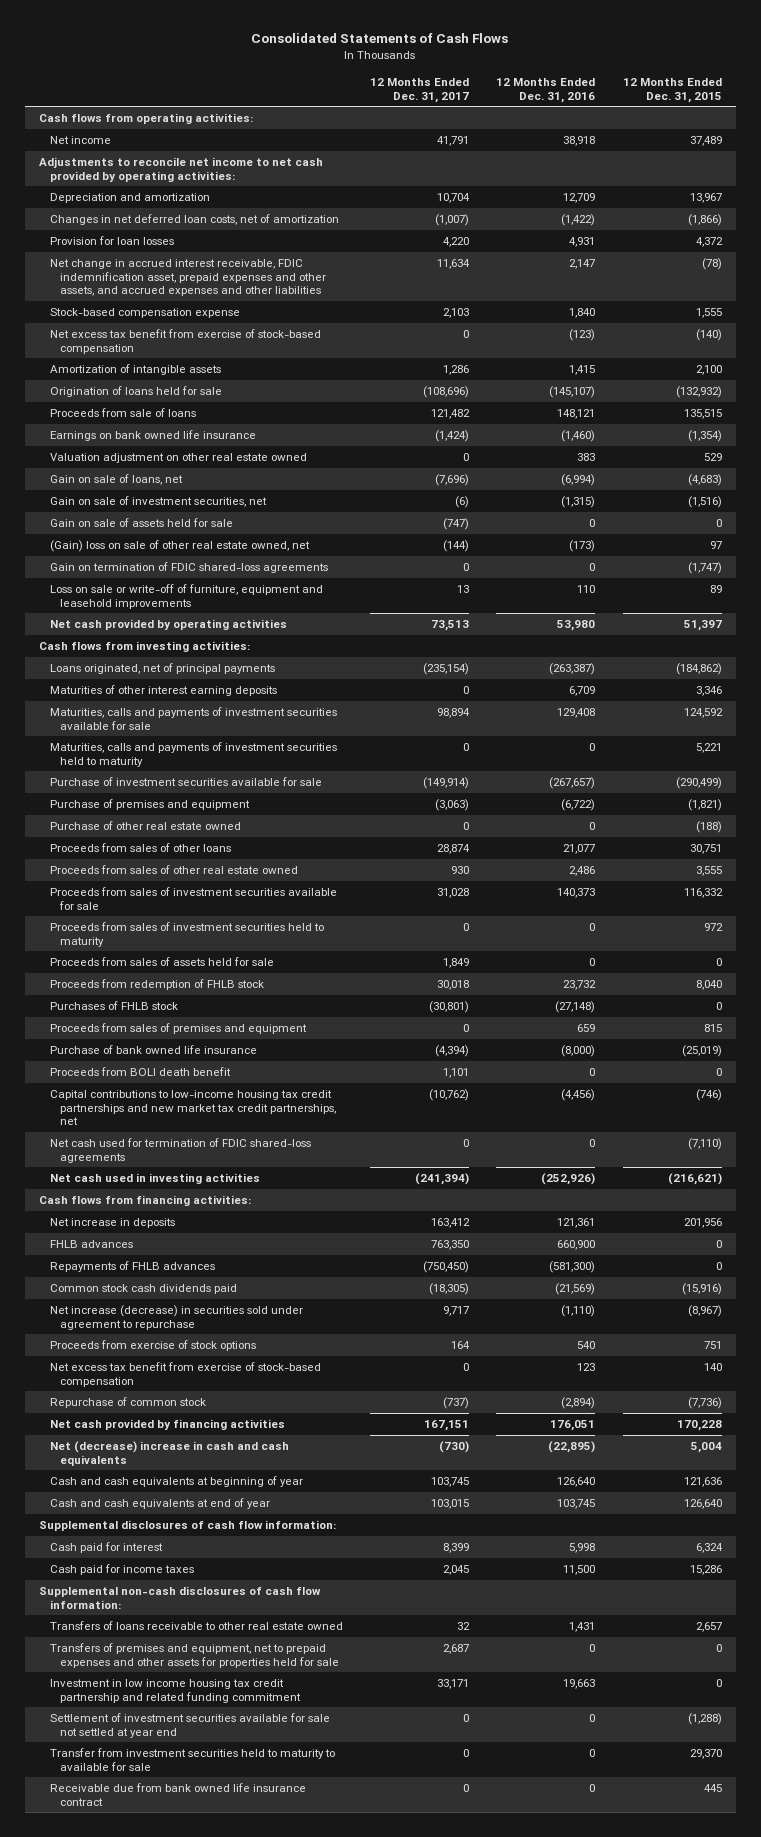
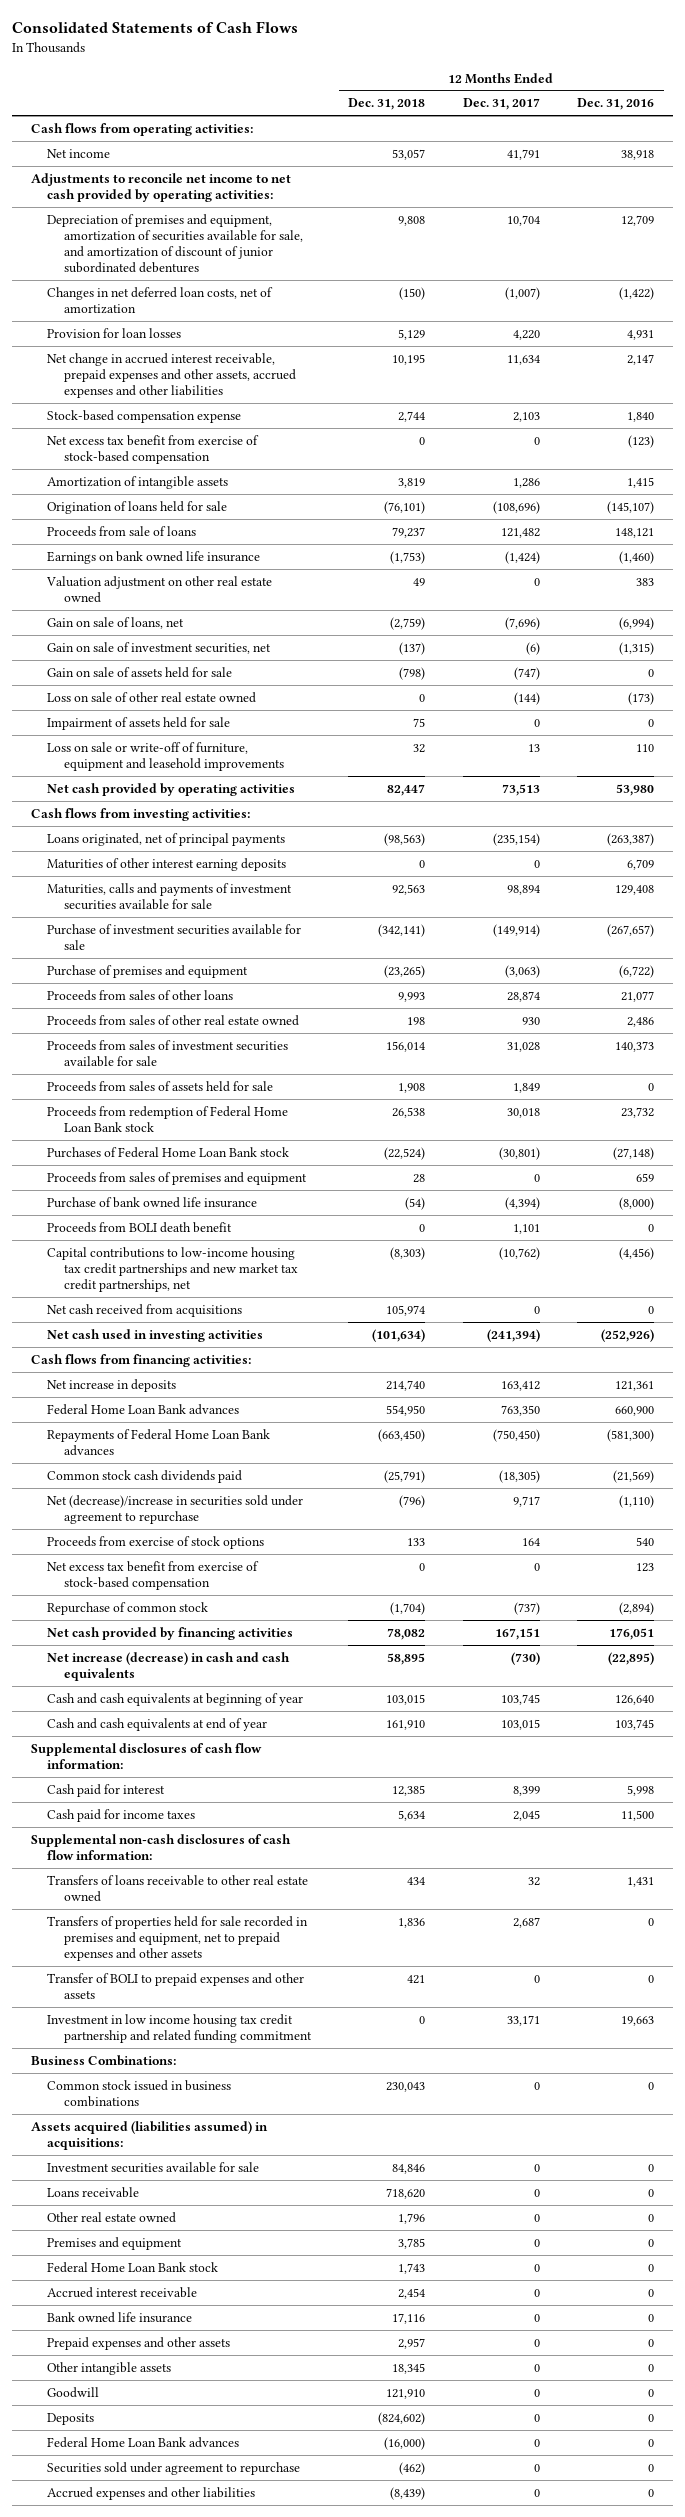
[622,77,722,103] 12 Months Ended Dec. 31, 2015 -> none
none -> [348,98,426,111] Dec. 31, 2018
[49,193,210,204] Depreciation and amortization -> [47,213,303,273] Depreciation of premises and equipment, amortization of securities available for sale, and amortization of discount of junior subordinated debentures
[49,259,327,297] Net change in accrued interest receivable, FDIC indemnification asset, prepaid expenses and other assets, and accrued expenses and other liabilities -> [47,352,296,398] Net change in accrued interest receivable, prepaid expenses and other assets, accrued expenses and other liabilities
[49,562,328,574] Gain on termination of FDIC shared-loss agreements -> none
[49,540,310,553] (Gain) loss on sale of other real estate owned, net -> [47,691,257,703] Loss on sale of other real estate owned
none -> [47,716,231,730] Impairment of assets held for sale
[49,742,337,767] Maturities, calls and payments of investment securities held to maturity -> none
[49,821,241,831] Purchase of other real estate owned -> none
[49,922,324,947] Proceeds from sales of investment securities held to maturity -> none
[49,979,264,991] Proceeds from redemption of FHLB stock -> [47,1105,289,1132] Proceeds from redemption of Federal Home Loan Bank stock
[49,1001,178,1011] Purchases of FHLB stock -> [47,1146,290,1158] Purchases of Federal Home Loan Bank stock
[49,1138,311,1163] Net cash used for termination of FDIC shared-loss agreements -> none
none -> [47,1303,243,1317] Net cash received from acquisitions
[49,1240,133,1249] FHLB advances -> [47,1403,240,1415] Federal Home Loan Bank advances
[49,1261,215,1273] Repayments of FHLB advances -> [47,1428,271,1456] Repayments of Federal Home Loan Bank advances
[49,1305,303,1330] Net increase (decrease) in securities sold under agreement to repurchase -> [47,1494,304,1524] Net (decrease)/increase in securities sold under agreement to repurchase
[49,1441,289,1466] Net (decrease) increase in cash and cash equivalents -> [47,1651,291,1681] Net increase (decrease) in cash and cash equivalents
[49,1643,340,1668] Transfers of premises and equipment, net to prepaid expenses and other assets for properties held for sale -> [47,1915,309,1961] Transfers of properties held for sale recorded in premises and equipment, net to prepaid expenses and other assets
none -> [47,1972,305,1999] Transfer of BOLI to prepaid expenses and other assets
[49,1713,330,1738] Settlement of investment securities available for sale not settled at year end -> none
none -> [30,2054,176,2066] Business Combinations:
none -> [47,2079,232,2107] Common stock issued in business combinations
none -> [30,2120,268,2150] Assets acquired (liabilities assumed) in acquisitions:
[49,1748,335,1771] Transfer from investment securities held to maturity to available for sale -> [47,2161,260,2173] Investment securities available for sale
none -> [47,2186,140,2198] Loans receivable
none -> [47,2211,177,2223] Other real estate owned
none -> [47,2236,183,2250] Premises and equipment
none -> [47,2261,219,2273] Federal Home Loan Bank stock
none -> [47,2286,198,2298] Accrued interest receivable
[49,1783,306,1806] Receivable due from bank owned life insurance contract -> [47,2311,193,2323] Bank owned life insurance
none -> [47,2336,231,2350] Prepaid expenses and other assets
none -> [47,2361,172,2375] Other intangible assets
none -> [47,2386,100,2398] Goodwill
none -> [47,2412,95,2425] Deposits
none -> [47,2436,240,2448] Federal Home Loan Bank advances
none -> [47,2461,301,2475] Securities sold under agreement to repurchase
none -> [47,2486,256,2500] Accrued expenses and other liabilities

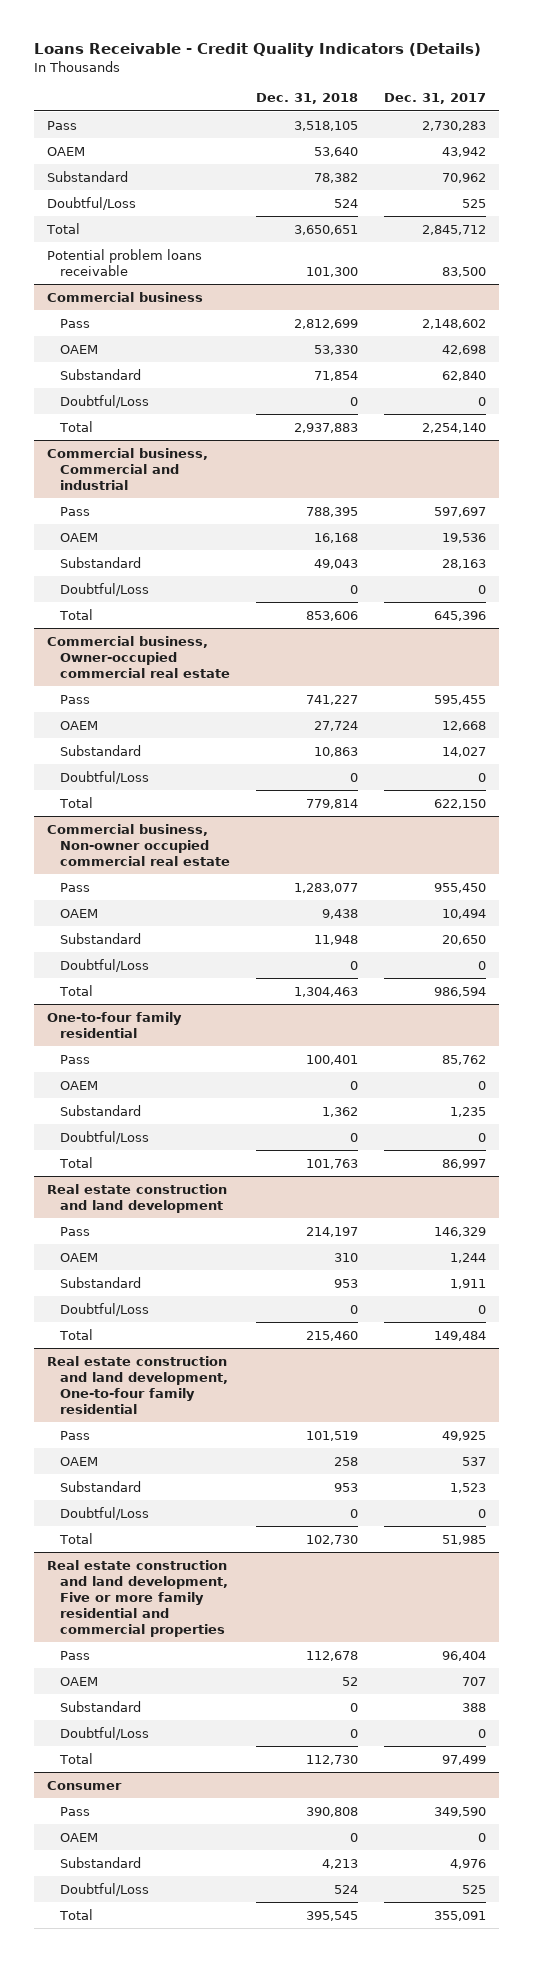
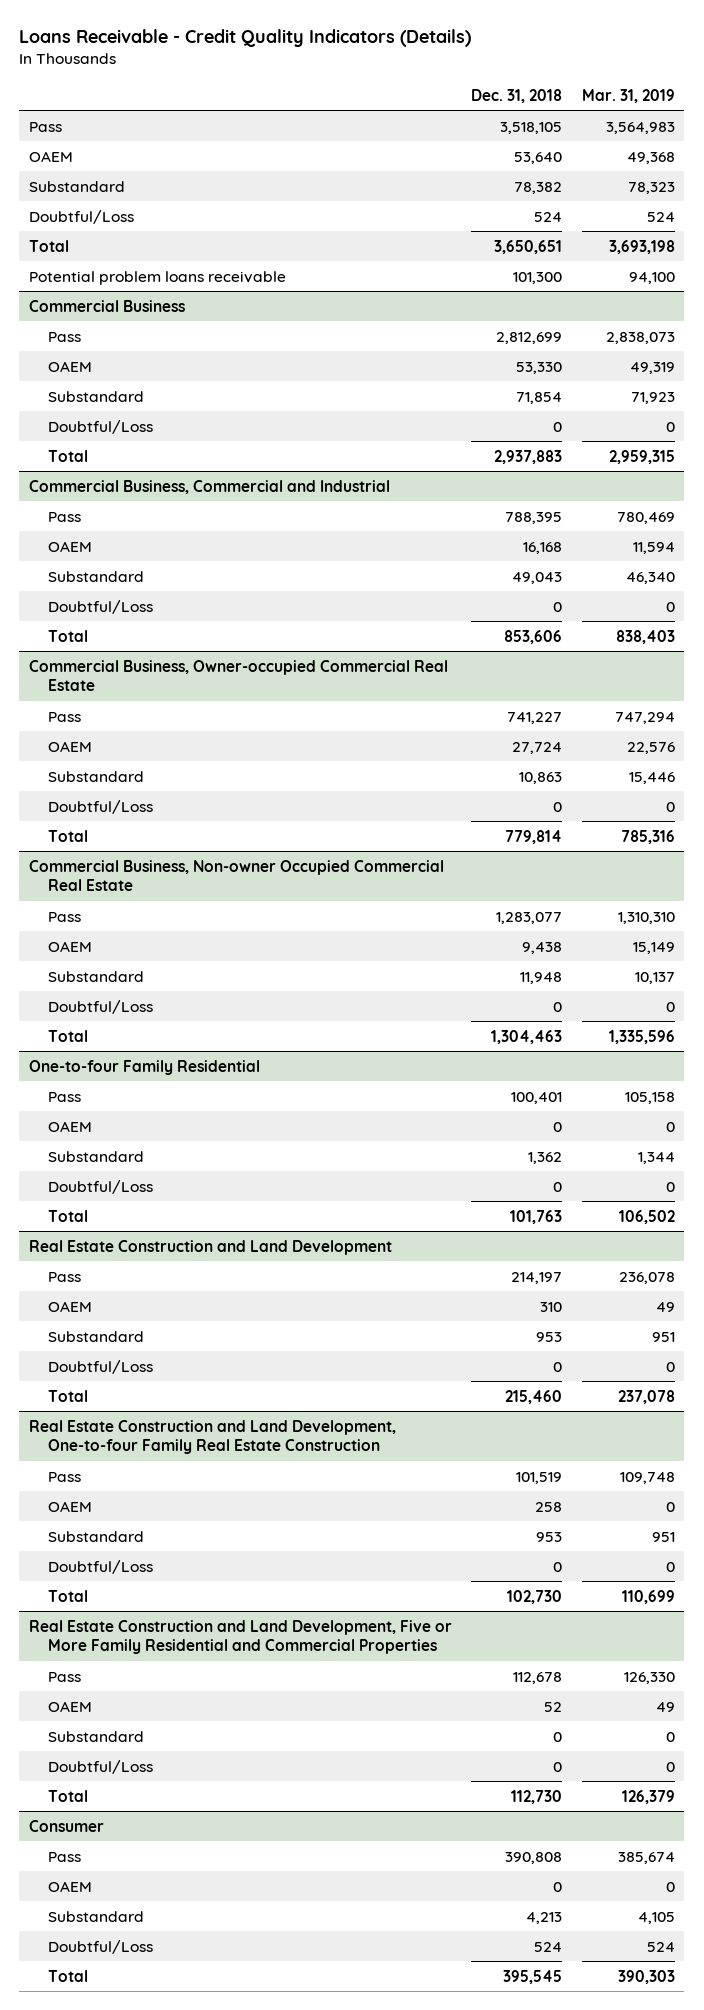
[384,93,487,105] Dec. 31, 2017 -> none
none -> [581,88,675,103] Mar. 31, 2019
[47,291,204,302] Commercial business -> [28,299,185,312] Commercial Business
[47,447,209,490] Commercial business, Commercial and industrial -> [28,479,390,494] Commercial Business, Commercial and Industrial
[47,635,230,678] Commercial business, Owner-occupied commercial real estate -> [28,659,448,692] Commercial Business, Owner-occupied Commercial Real Estate
[47,823,230,866] Commercial business, Non-owner occupied commercial real estate -> [28,859,444,892] Commercial Business, Non-owner Occupied Commercial Real Estate
[47,1011,183,1038] One-to-four family residential -> [28,1059,260,1075] One-to-four Family Residential
[47,1183,228,1213] Real estate construction and land development -> [28,1239,392,1255] Real Estate Construction and Land Development
[47,1355,228,1414] Real estate construction and land development, One-to-four family residential -> [28,1419,396,1455] Real Estate Construction and Land Development, One-to-four Family Real Estate Construction
[47,1559,228,1637] Real estate construction and land development, Five or more family residential and commercial properties -> [28,1619,452,1655] Real Estate Construction and Land Development, Five or More Family Residential and Commercial Properties

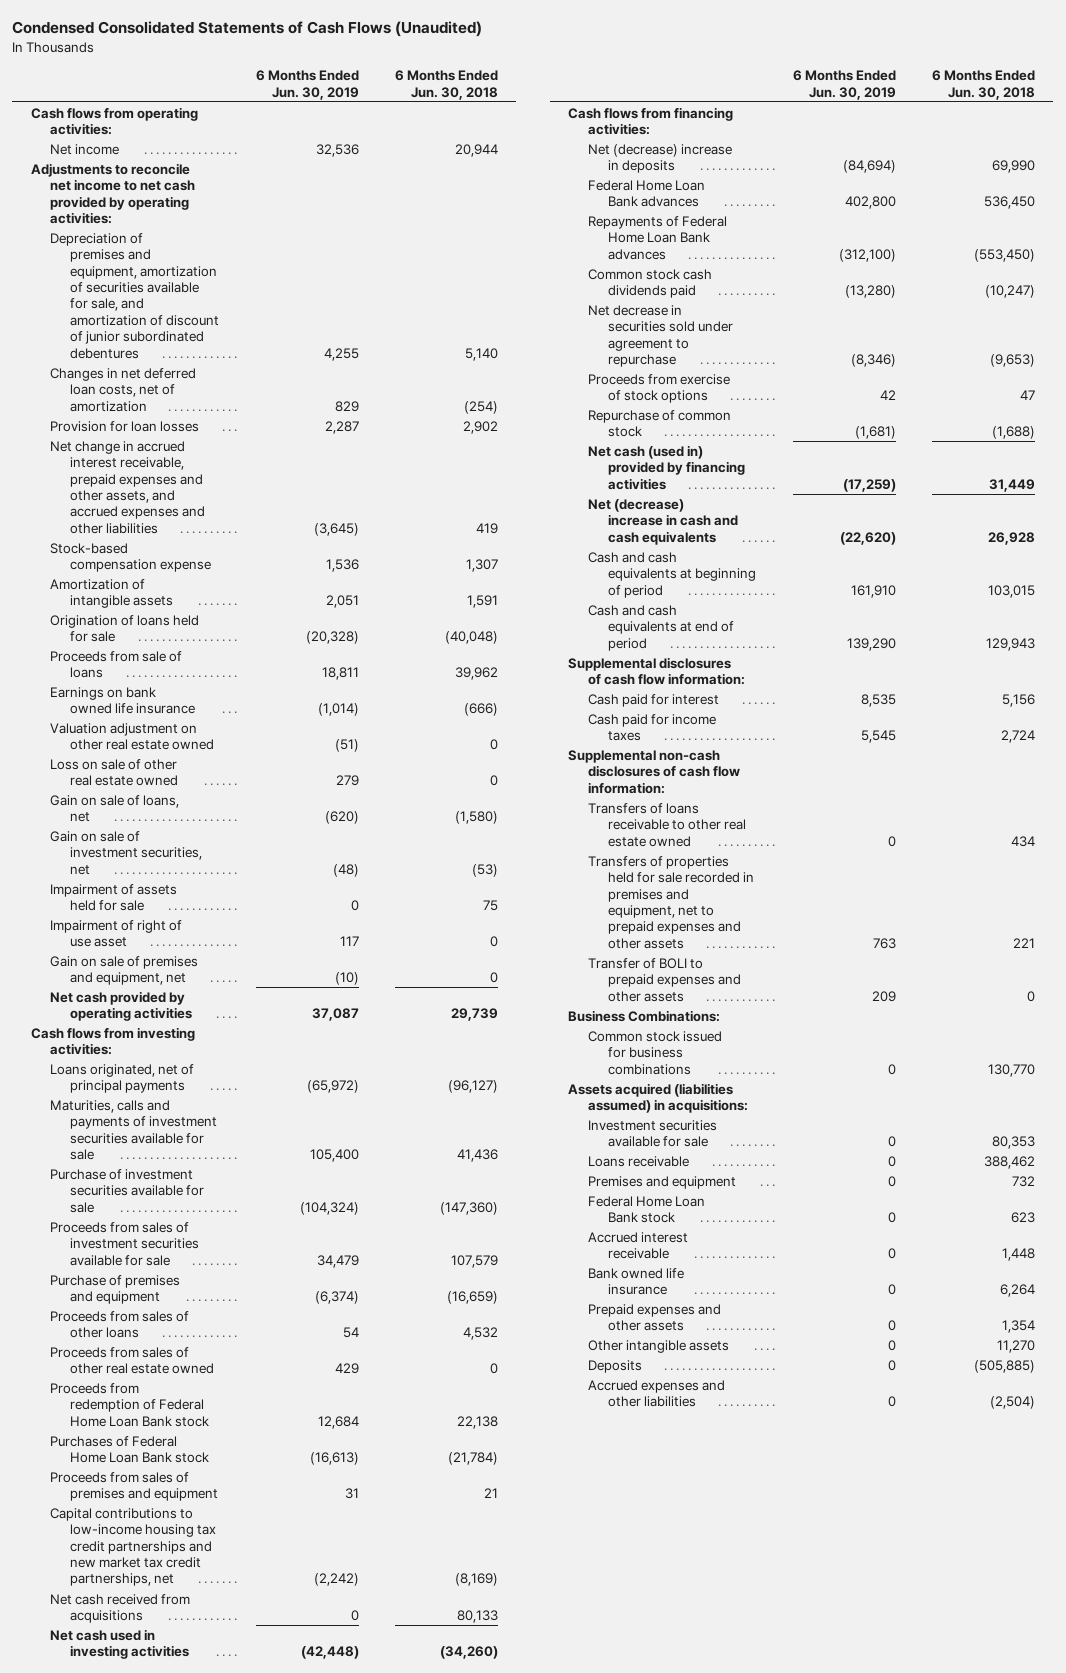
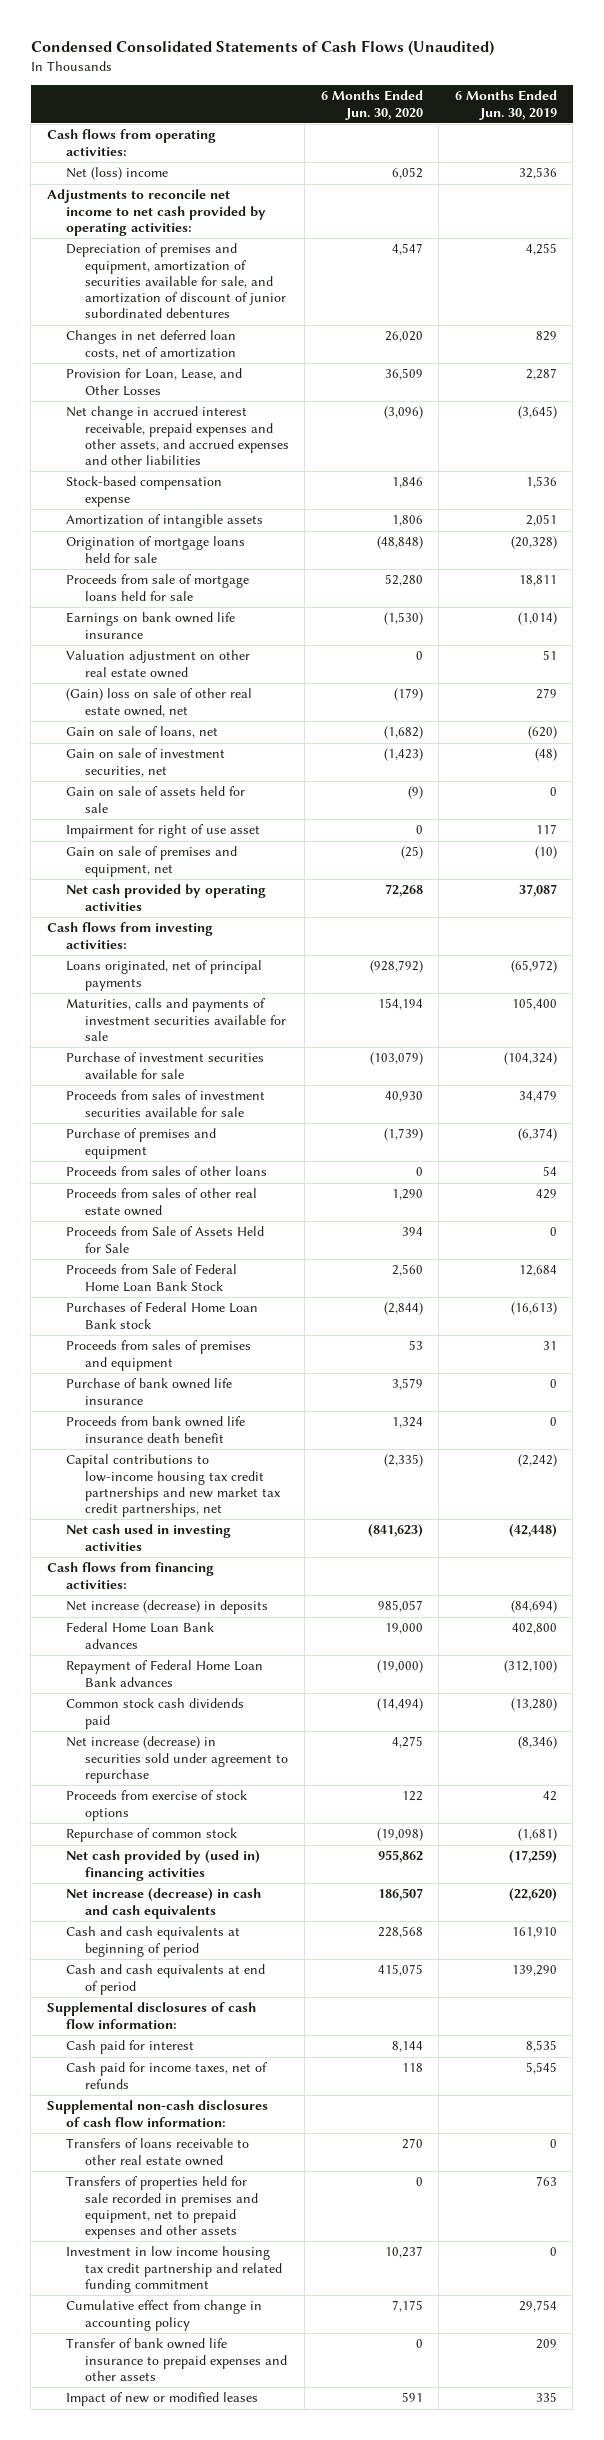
[394,70,498,100] 6 Months Ended Jun. 30, 2018 -> none
none -> [320,90,423,120] 6 Months Ended Jun. 30, 2020
[50,143,120,155] Net income -> [65,167,168,181] Net (loss) income
[50,420,200,432] Provision for loan losses -> [65,368,242,396] Provision for Loan, Lease, and Other Losses
[50,614,200,643] Origination of loans held for sale -> [65,536,245,563] Origination of mortgage loans held for sale
[50,650,183,679] Proceeds from sale of loans -> [65,574,249,601] Proceeds from sale of mortgage loans held for sale
[334,739,359,753] (51) -> [542,650,557,661] 51
[50,758,179,787] Loss on sale of other real estate owned -> [65,688,252,717] (Gain) loss on sale of other real estate owned, net
[50,883,178,912] Impairment of assets held for sale -> [65,786,245,813] Gain on sale of assets held for sale
[50,919,183,948] Impairment of right of use asset -> [65,824,260,839] Impairment for right of use asset
none -> [65,1226,264,1253] Proceeds from Sale of Assets Held for Sale
[50,1382,210,1427] Proceeds from redemption of Federal Home Loan Bank stock -> [65,1264,237,1292] Proceeds from Sale of Federal Home Loan Bank Stock
none -> [65,1378,232,1405] Purchase of bank owned life insurance
none -> [65,1416,245,1443] Proceeds from bank owned life insurance death benefit
[50,1593,191,1624] Net cash received from acquisitions -> none
[587,143,732,174] Net (decrease) increase in deposits -> [65,1600,268,1615] Net increase (decrease) in deposits
[587,215,727,260] Repayments of Federal Home Loan Bank advances -> [65,1660,263,1687] Repayment of Federal Home Loan Bank advances
[587,304,733,367] Net decrease in securities sold under agreement to repurchase -> [65,1736,288,1783] Net increase (decrease) in securities sold under agreement to repurchase
[587,444,745,490] Net cash (used in) provided by financing activities -> [65,1850,260,1881] Net cash provided by (used in) financing activities
[587,498,738,545] Net (decrease) increase in cash and cash equivalents -> [65,1888,261,1919] Net increase (decrease) in cash and cash equivalents
[587,713,716,742] Cash paid for income taxes -> [65,2062,268,2089] Cash paid for income taxes, net of refunds
[567,1009,720,1022] Business Combinations: -> none
[587,1030,722,1075] Common stock issued for business combinations -> none
[567,1082,748,1114] Assets acquired (liabilities assumed) in acquisitions: -> none
[587,1119,717,1148] Investment securities available for sale -> none
[587,1155,689,1167] Loans receivable -> none
[587,1175,736,1189] Premises and equipment -> none
[587,1195,705,1224] Federal Home Loan Bank stock -> none
[587,1231,688,1260] Accrued interest receivable -> none
[587,1267,684,1296] Bank owned life insurance -> none
[587,1303,721,1332] Prepaid expenses and other assets -> none
[587,1339,729,1353] Other intangible assets -> none
[587,1359,642,1373] Deposits -> none
[587,1379,725,1408] Accrued expenses and other liabilities -> none
none -> [65,2246,282,2293] Investment in low income housing tax credit partnership and related funding commitment
none -> [65,2300,262,2331] Cumulative effect from change in accounting policy
[587,957,741,1002] Transfer of BOLI to prepaid expenses and other assets -> [65,2338,287,2381] Transfer of bank owned life insurance to prepaid expenses and other assets
none -> [65,2392,258,2407] Impact of new or modified leases

